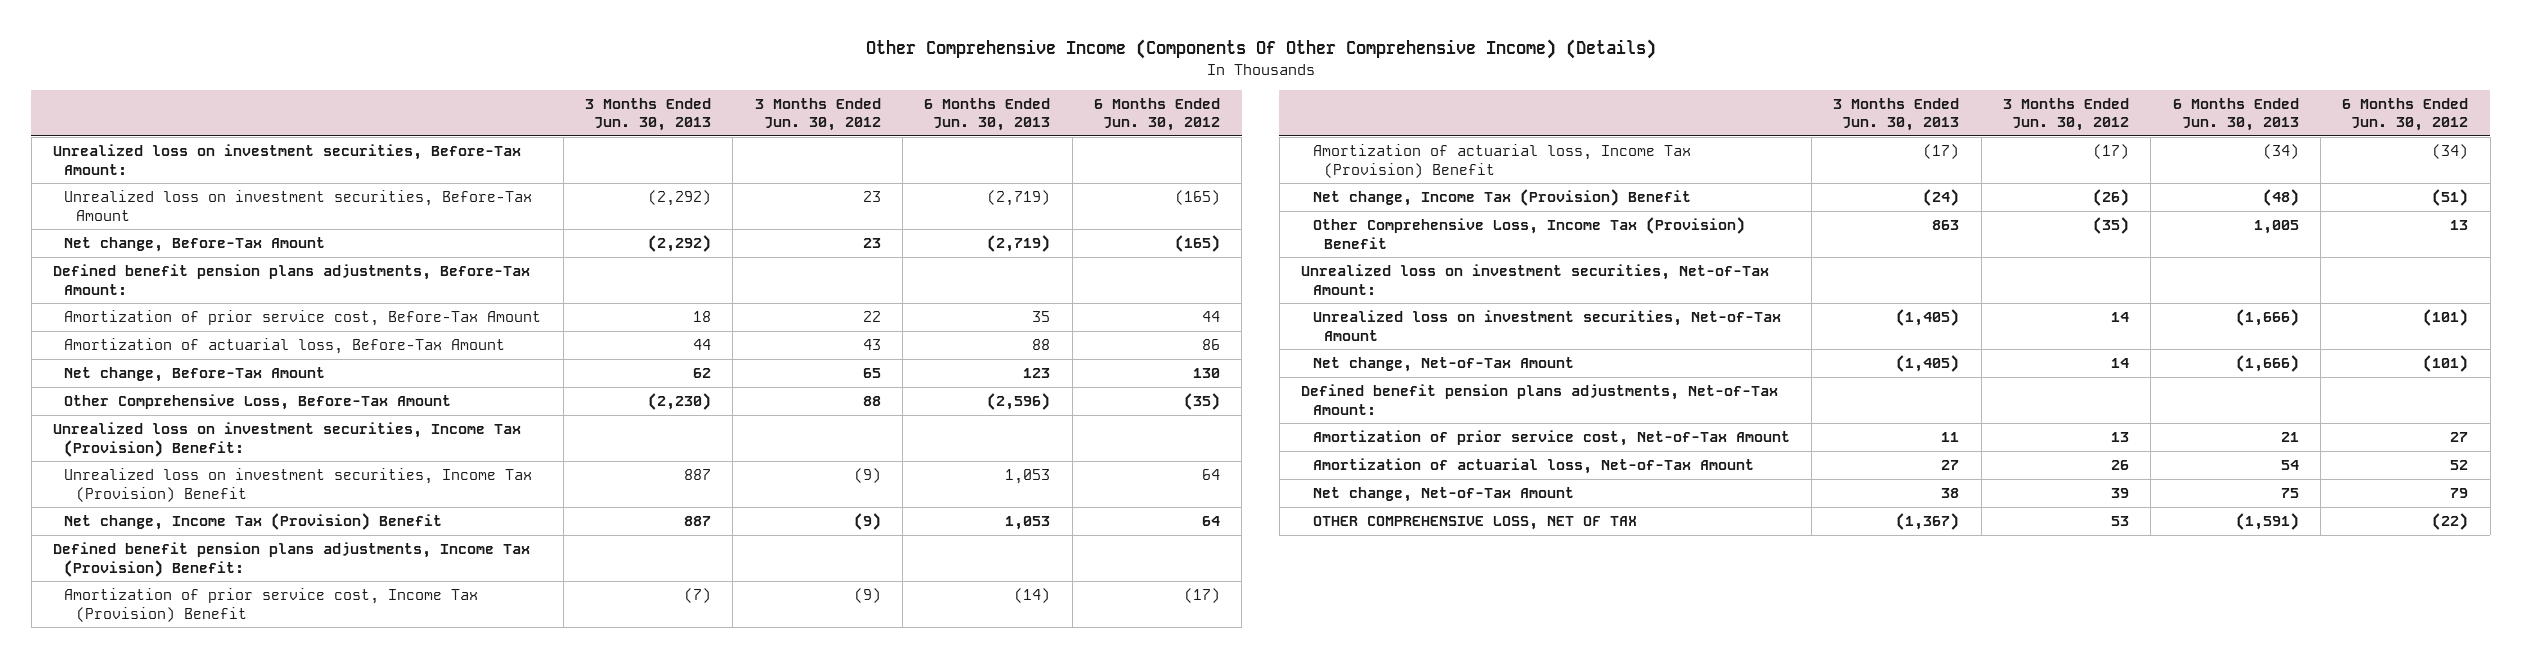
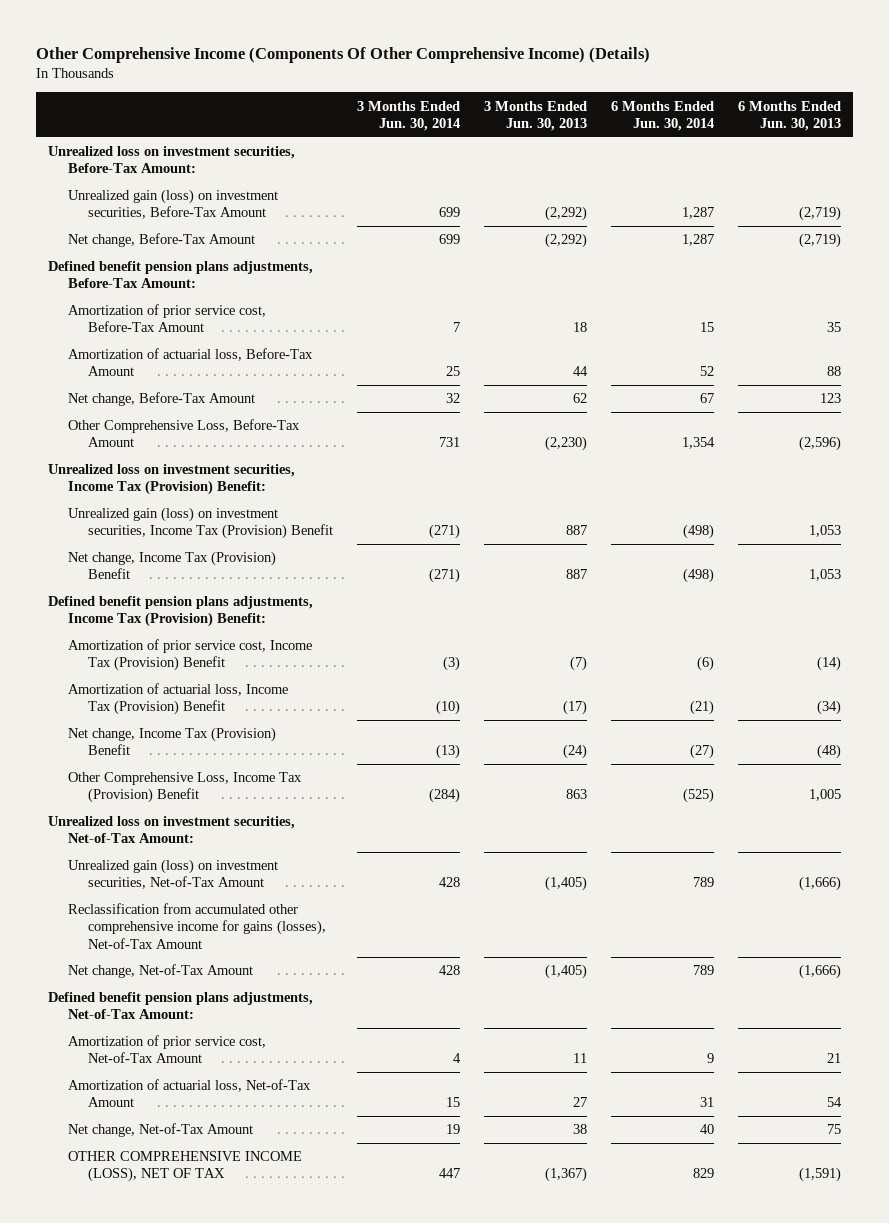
[754,97,881,132] 3 Months Ended Jun. 30, 2012 -> none
[1093,97,1220,132] 6 Months Ended Jun. 30, 2012 -> none
none -> [356,100,460,131] 3 Months Ended Jun. 30, 2014
none -> [611,100,715,131] 6 Months Ended Jun. 30, 2014
[64,190,533,221] Unrealized loss on investment securities, Before-Tax Amount -> [67,189,278,220] Unrealized gain (loss) on investment securities, Before-Tax Amount
[64,468,533,502] Unrealized loss on investment securities, Income Tax (Provision) Benefit -> [67,507,333,540] Unrealized gain (loss) on investment securities, Income Tax (Provision) Benefit
[1312,310,1781,341] Unrealized loss on investment securities, Net-of-Tax Amount -> [67,859,278,890] Unrealized gain (loss) on investment securities, Net-of-Tax Amount
none -> [67,903,326,949] Reclassification from accumulated other comprehensive income for gains (losses), Net-of-Tax Amount
[1312,516,1637,531] OTHER COMPREHENSIVE LOSS, NET OF TAX -> [67,1151,302,1183] OTHER COMPREHENSIVE INCOME (LOSS), NET OF TAX

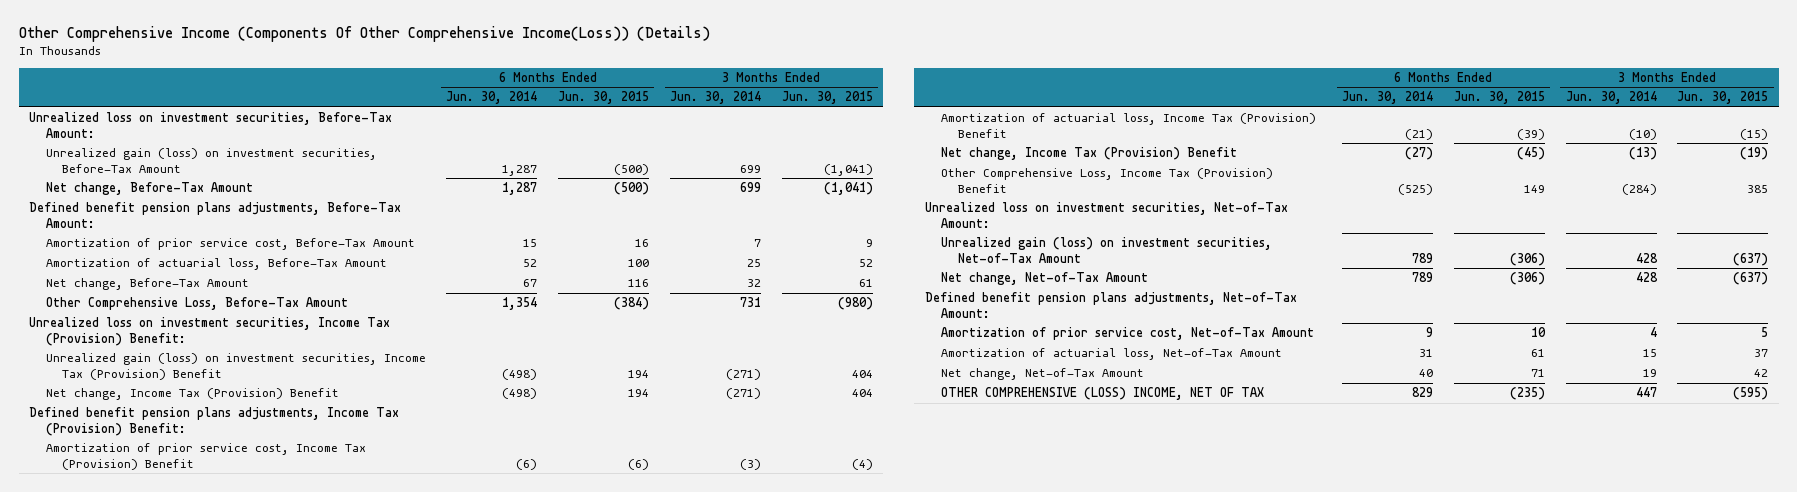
[36,46,651,63] Other Comprehensive Income (Components Of Other Comprehensive Income) (Details) -> [18,26,710,43] Other Comprehensive Income (Components Of Other Comprehensive Income(Loss)) (Details)
[483,100,587,131] 3 Months Ended Jun. 30, 2013 -> none
[738,100,842,131] 6 Months Ended Jun. 30, 2013 -> none
none -> [558,91,650,105] Jun. 30, 2015
none -> [781,91,873,105] Jun. 30, 2015
[67,903,326,949] Reclassification from accumulated other comprehensive income for gains (losses), Net-of-Tax Amount -> none
[67,1151,302,1183] OTHER COMPREHENSIVE INCOME (LOSS), NET OF TAX -> [941,387,1265,401] OTHER COMPREHENSIVE (LOSS) INCOME, NET OF TAX

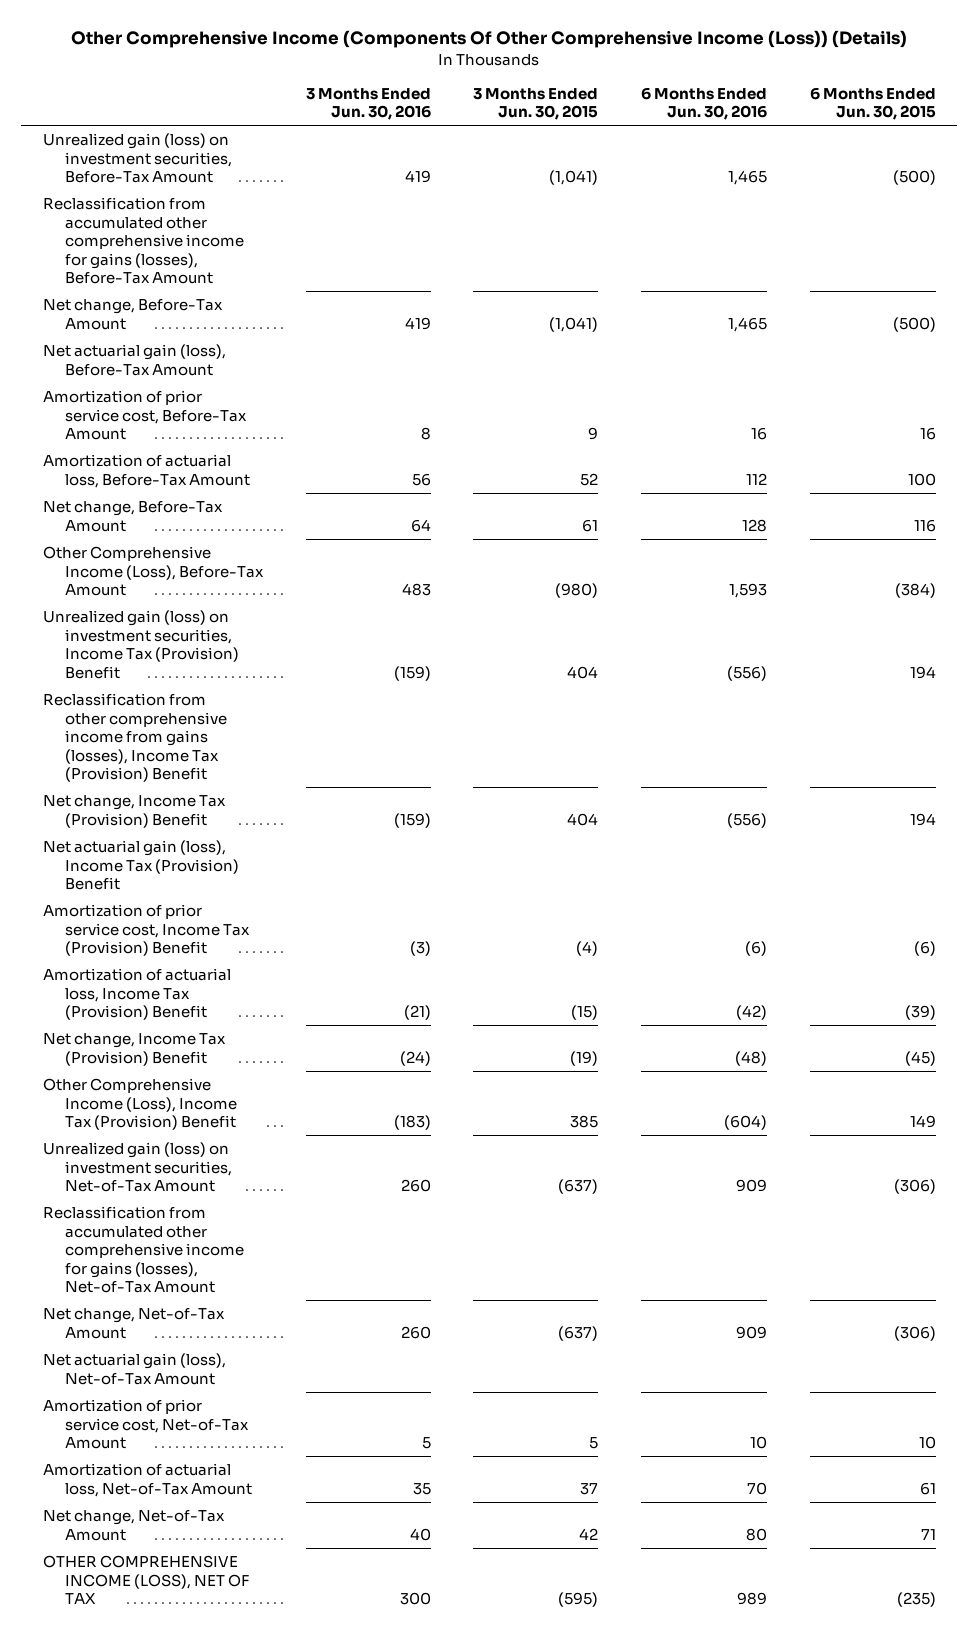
[18,26,710,43] Other Comprehensive Income (Components Of Other Comprehensive Income(Loss)) (Details) -> [71,30,908,49] Other Comprehensive Income (Components Of Other Comprehensive Income (Loss)) (Details)
[446,91,538,105] Jun. 30, 2014 -> none
[669,91,761,105] Jun. 30, 2014 -> none
none -> [305,87,431,121] 3 Months Ended Jun. 30, 2016
none -> [641,86,768,121] 6 Months Ended Jun. 30, 2016
[28,112,392,138] Unrealized loss on investment securities, Before-Tax Amount: -> none
none -> [42,197,244,285] Reclassification from accumulated other comprehensive income for gains (losses), Before-Tax Amount
[28,202,401,228] Defined benefit pension plans adjustments, Before-Tax Amount: -> none
none -> [42,344,226,376] Net actuarial gain (loss), Before-Tax Amount
[28,317,390,346] Unrealized loss on investment securities, Income Tax (Provision) Benefit: -> none
[45,297,348,311] Other Comprehensive Loss, Before-Tax Amount -> [42,546,264,597] Other Comprehensive Income (Loss), Before-Tax Amount
none -> [42,693,227,783] Reclassification from other comprehensive income from gains (losses), Income Tax (Provision) Benefit
[28,407,399,436] Defined benefit pension plans adjustments, Income Tax (Provision) Benefit: -> none
none -> [42,840,239,891] Net actuarial gain (loss), Income Tax (Provision) Benefit
[924,202,1288,228] Unrealized loss on investment securities, Net-of-Tax Amount: -> none
[941,168,1274,193] Other Comprehensive Loss, Income Tax (Provision) Benefit -> [42,1078,237,1131] Other Comprehensive Income (Loss), Income Tax (Provision) Benefit
none -> [42,1206,244,1294] Reclassification from accumulated other comprehensive income for gains (losses), Net-of-Tax Amount
[924,292,1297,318] Defined benefit pension plans adjustments, Net-of-Tax Amount: -> none
none -> [42,1353,226,1385] Net actuarial gain (loss), Net-of-Tax Amount
[941,387,1265,401] OTHER COMPREHENSIVE (LOSS) INCOME, NET OF TAX -> [42,1555,249,1605] OTHER COMPREHENSIVE INCOME (LOSS), NET OF TAX

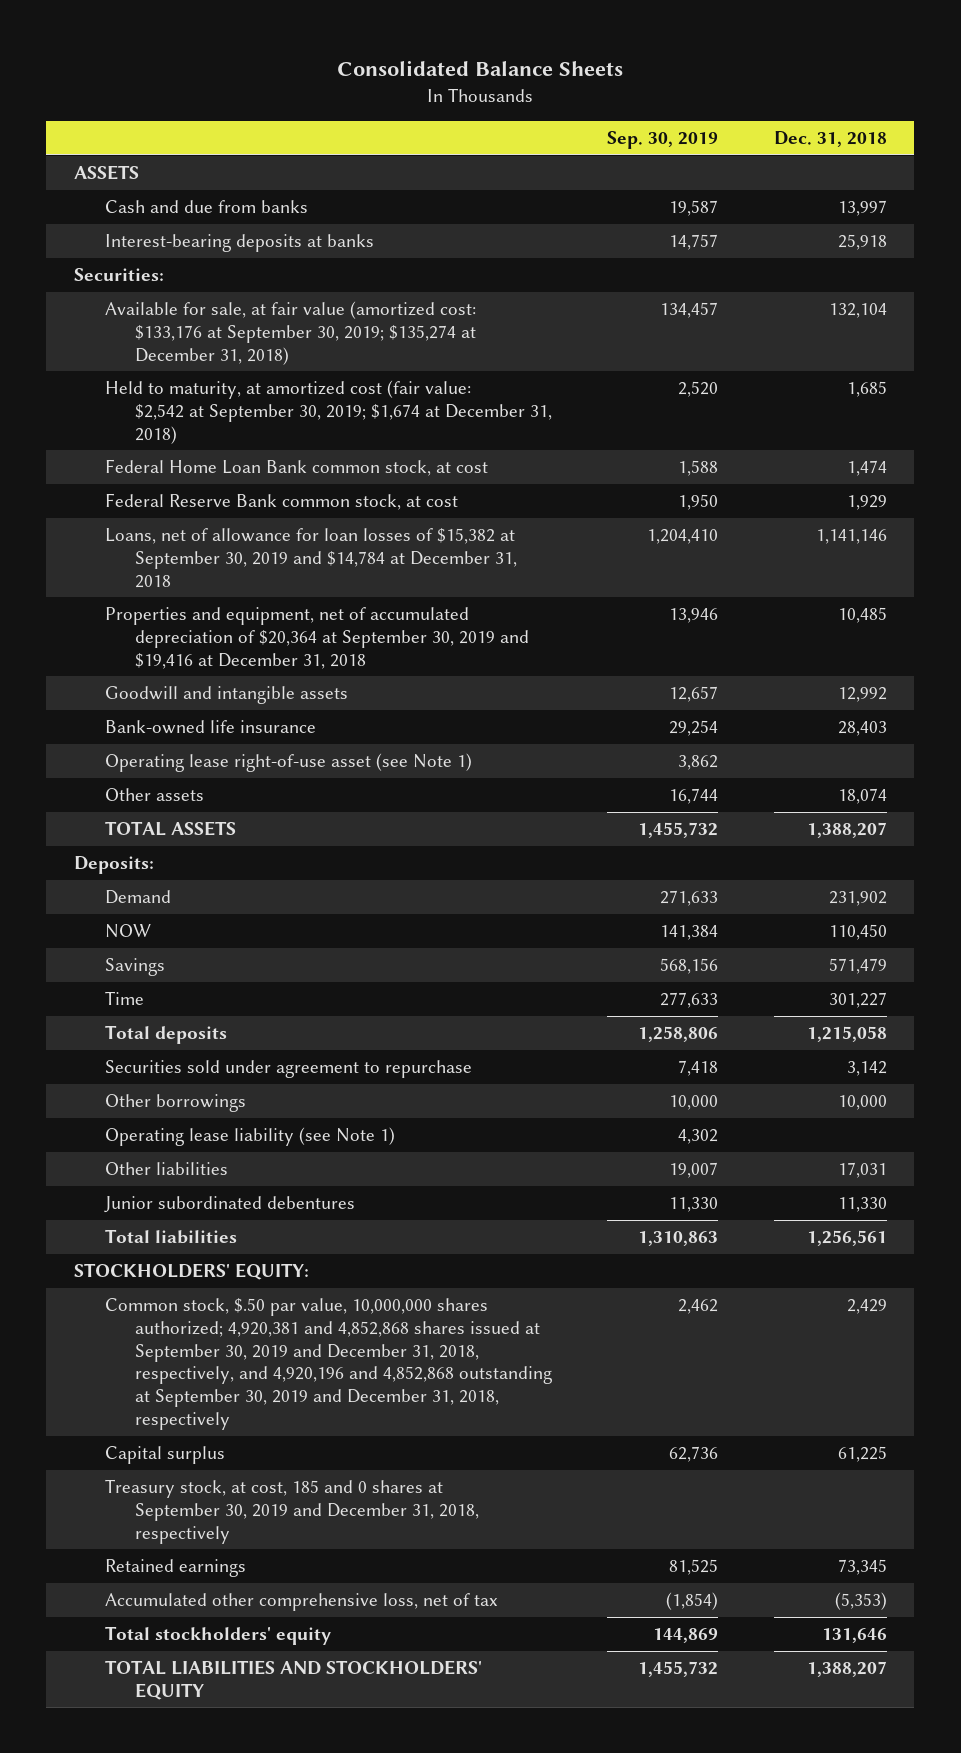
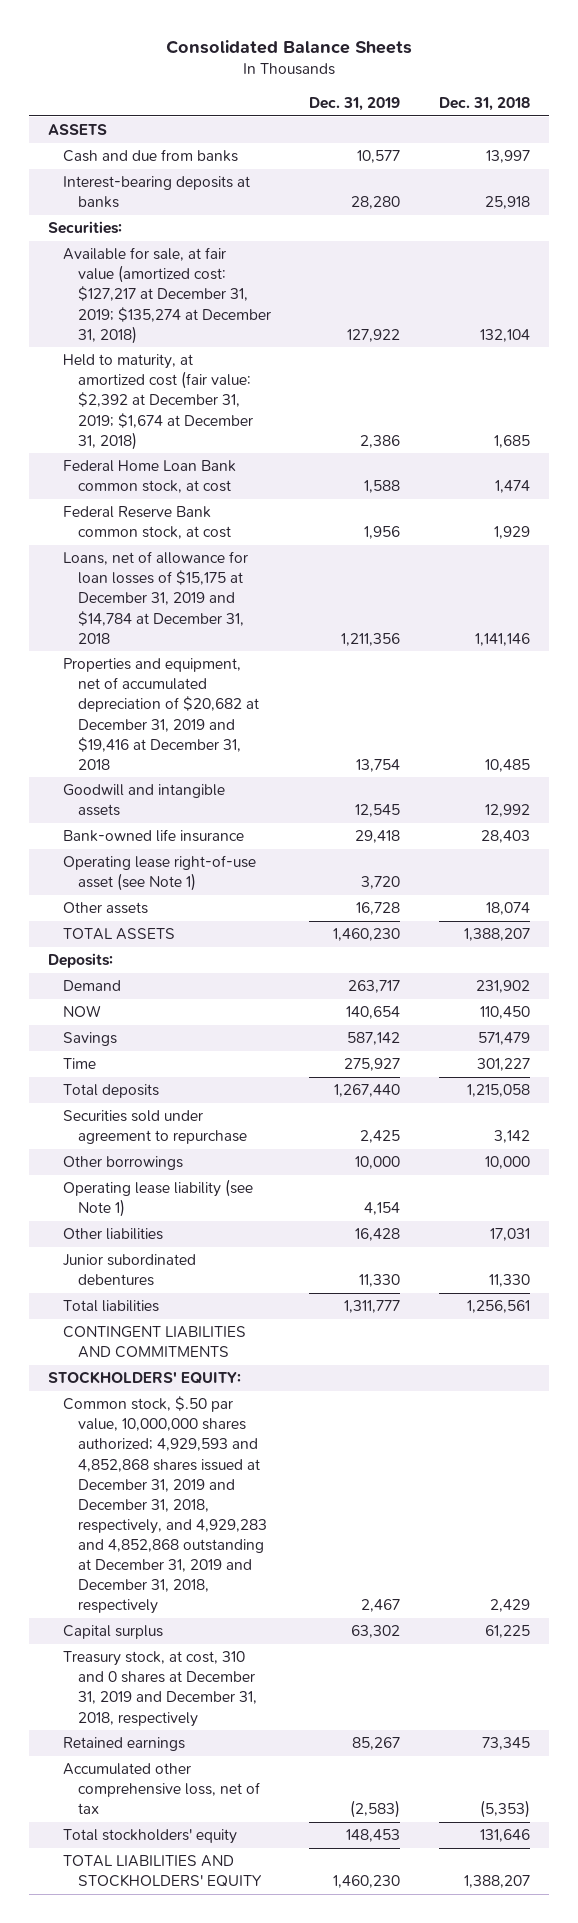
[607,131,719,150] Sep. 30, 2019 -> none
none -> [309,97,401,112] Dec. 31, 2019
[104,300,476,365] Available for sale, at fair value (amortized cost: $133,176 at September 30, 2019; $135,274 at December 31, 2018) -> [62,247,271,344] Available for sale, at fair value (amortized cost: $127,217 at December 31, 2019; $135,274 at December 31, 2018)
[104,379,552,444] Held to maturity, at amortized cost (fair value: $2,542 at September 30, 2019; $1,674 at December 31, 2018) -> [62,354,253,450] Held to maturity, at amortized cost (fair value: $2,392 at December 31, 2019; $1,674 at December 31, 2018)
[104,527,517,588] Loans, net of allowance for loan losses of $15,382 at September 30, 2019 and $14,784 at December 31, 2018 -> [62,551,248,644] Loans, net of allowance for loan losses of $15,175 at December 31, 2019 and $14,784 at December 31, 2018
[104,606,529,669] Properties and equipment, net of accumulated depreciation of $20,364 at September 30, 2019 and $19,416 at December 31, 2018 -> [62,658,259,770] Properties and equipment, net of accumulated depreciation of $20,682 at December 31, 2019 and $19,416 at December 31, 2018
none -> [62,1326,246,1359] CONTINGENT LIABILITIES AND COMMITMENTS
[104,1297,552,1431] Common stock, $.50 par value, 10,000,000 shares authorized; 4,920,381 and 4,852,868 shares issued at September 30, 2019 and December 31, 2018, respectively, and 4,920,196 and 4,852,868 outstanding at September 30, 2019 and December 31, 2018, respectively -> [62,1396,267,1615] Common stock, $.50 par value, 10,000,000 shares authorized; 4,929,593 and 4,852,868 shares issued at December 31, 2019 and December 31, 2018, respectively, and 4,929,283 and 4,852,868 outstanding at December 31, 2019 and December 31, 2018, respectively
[104,1478,479,1544] Treasury stock, at cost, 185 and 0 shares at September 30, 2019 and December 31, 2018, respectively -> [62,1651,257,1727] Treasury stock, at cost, 310 and 0 shares at December 31, 2019 and December 31, 2018, respectively

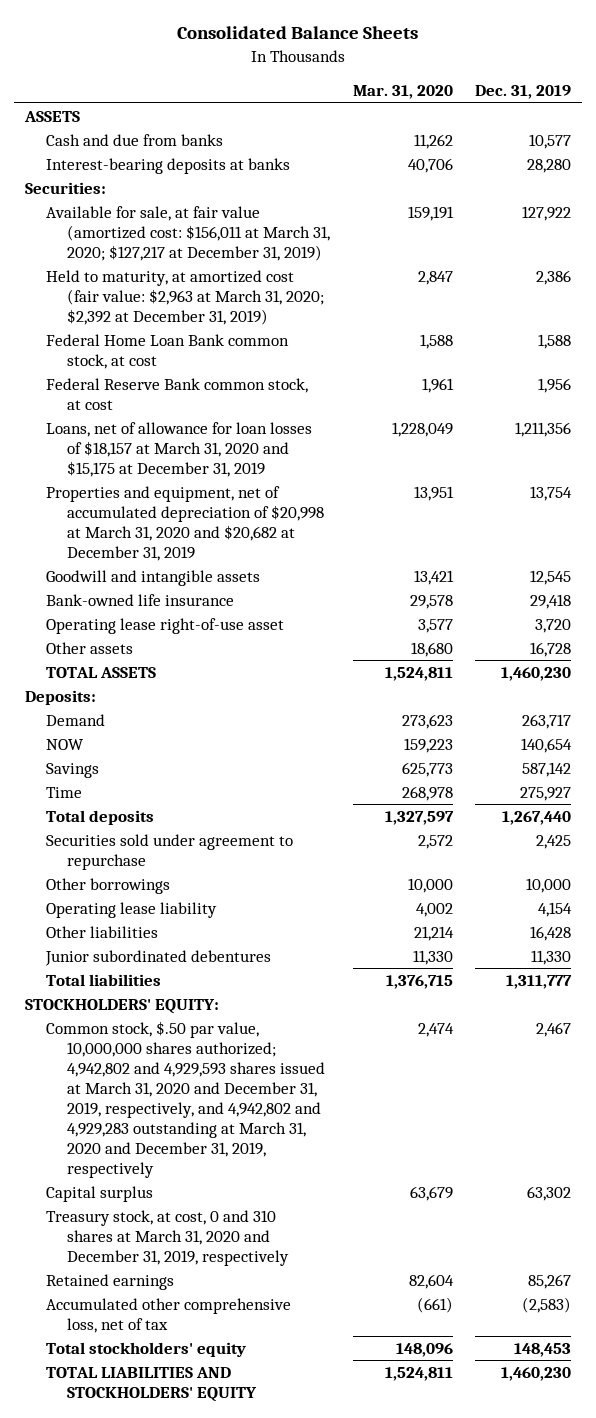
[438,97,530,112] Dec. 31, 2018 -> none
none -> [352,85,453,100] Mar. 31, 2020
[62,247,271,344] Available for sale, at fair value (amortized cost: $127,217 at December 31, 2019; $135,274 at December 31, 2018) -> [46,205,331,261] Available for sale, at fair value (amortized cost: $156,011 at March 31, 2020; $127,217 at December 31, 2019)
[62,354,253,450] Held to maturity, at amortized cost (fair value: $2,392 at December 31, 2019; $1,674 at December 31, 2018) -> [46,269,325,325] Held to maturity, at amortized cost (fair value: $2,963 at March 31, 2020; $2,392 at December 31, 2019)
[62,551,248,644] Loans, net of allowance for loan losses of $15,175 at December 31, 2019 and $14,784 at December 31, 2018 -> [46,421,313,477] Loans, net of allowance for loan losses of $18,157 at March 31, 2020 and $15,175 at December 31, 2019
[62,658,259,770] Properties and equipment, net of accumulated depreciation of $20,682 at December 31, 2019 and $19,416 at December 31, 2018 -> [46,485,325,561] Properties and equipment, net of accumulated depreciation of $20,998 at March 31, 2020 and $20,682 at December 31, 2019
[62,855,256,892] Operating lease right-of-use asset (see Note 1) -> [46,617,285,634] Operating lease right-of-use asset
[62,1179,253,1218] Operating lease liability (see Note 1) -> [46,901,218,918] Operating lease liability
[62,1326,246,1359] CONTINGENT LIABILITIES AND COMMITMENTS -> none
[62,1396,267,1615] Common stock, $.50 par value, 10,000,000 shares authorized; 4,929,593 and 4,852,868 shares issued at December 31, 2019 and December 31, 2018, respectively, and 4,929,283 and 4,852,868 outstanding at December 31, 2019 and December 31, 2018, respectively -> [46,1020,326,1178] Common stock, $.50 par value, 10,000,000 shares authorized; 4,942,802 and 4,929,593 shares issued at March 31, 2020 and December 31, 2019, respectively, and 4,942,802 and 4,929,283 outstanding at March 31, 2020 and December 31, 2019, respectively
[62,1651,257,1727] Treasury stock, at cost, 310 and 0 shares at December 31, 2019 and December 31, 2018, respectively -> [46,1209,290,1266] Treasury stock, at cost, 0 and 310 shares at March 31, 2020 and December 31, 2019, respectively

